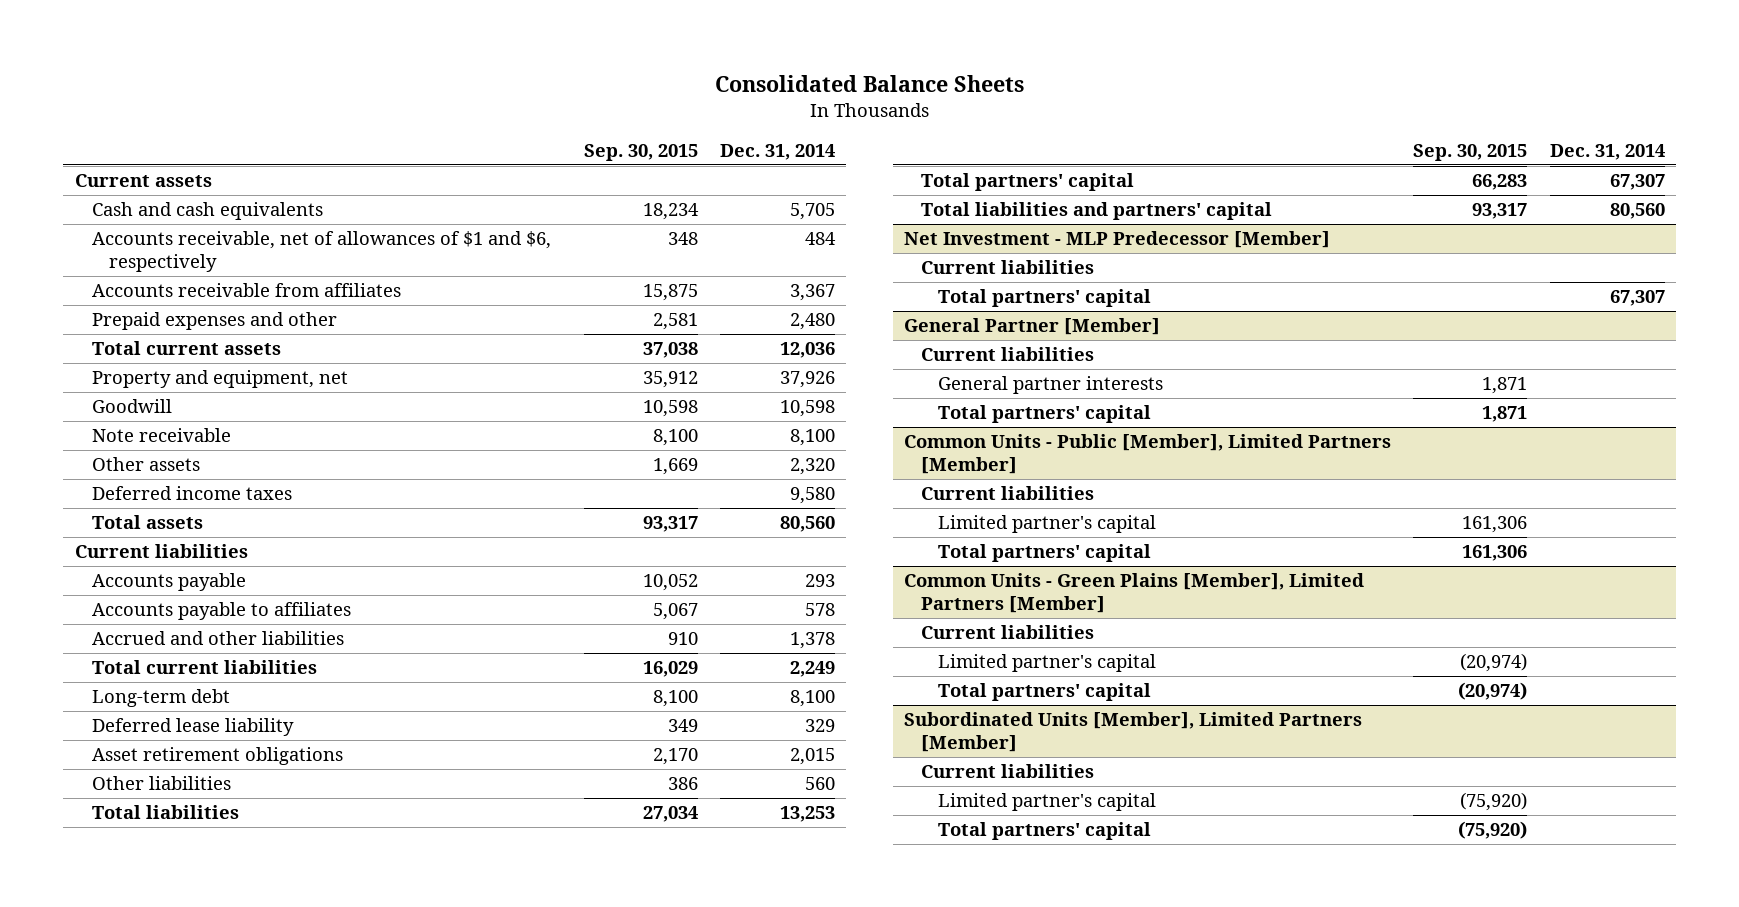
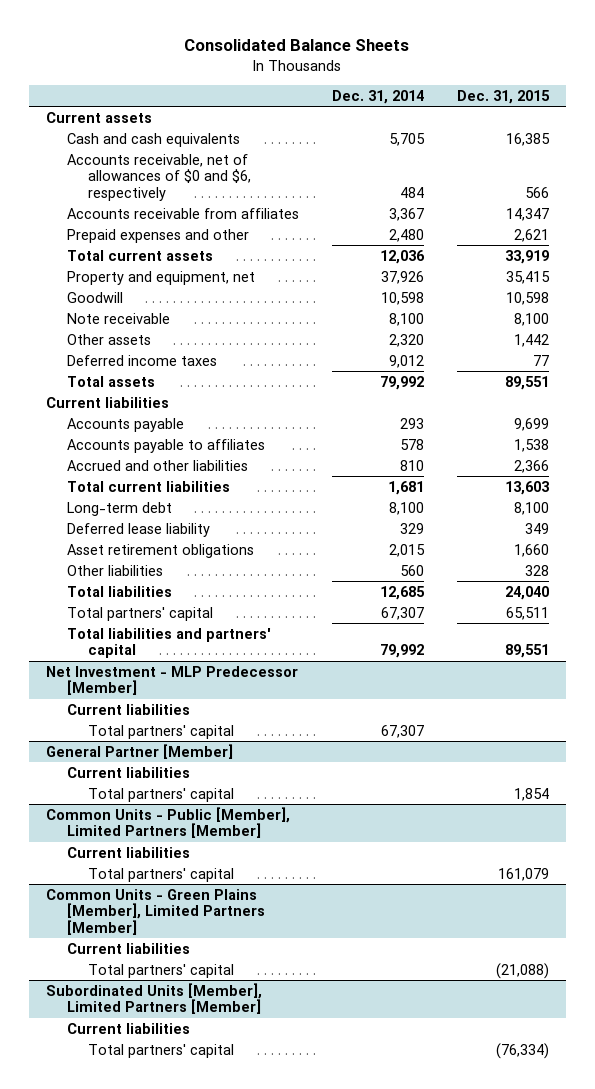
[583,144,698,162] Sep. 30, 2015 -> none
none -> [457,89,551,104] Dec. 31, 2015
[91,231,551,273] Accounts receivable, net of allowances of $1 and $6, respectively -> [67,153,252,201] Accounts receivable, net of allowances of $0 and $6, respectively
[790,487,836,505] 9,580 -> [389,354,425,368] 9,012
[780,516,836,533] 80,560 -> [380,375,425,390] 79,992
[790,632,836,650] 1,378 -> [400,459,425,471] 810
[790,661,836,678] 2,249 -> [388,480,425,495] 1,681
[780,806,836,823] 13,253 -> [380,585,426,600] 12,685
[1609,203,1665,220] 80,560 -> [380,644,425,659] 79,992
[938,376,1164,395] General partner interests -> none
[938,515,1157,534] Limited partner's capital -> none
[938,654,1157,673] Limited partner's capital -> none
[938,793,1157,812] Limited partner's capital -> none

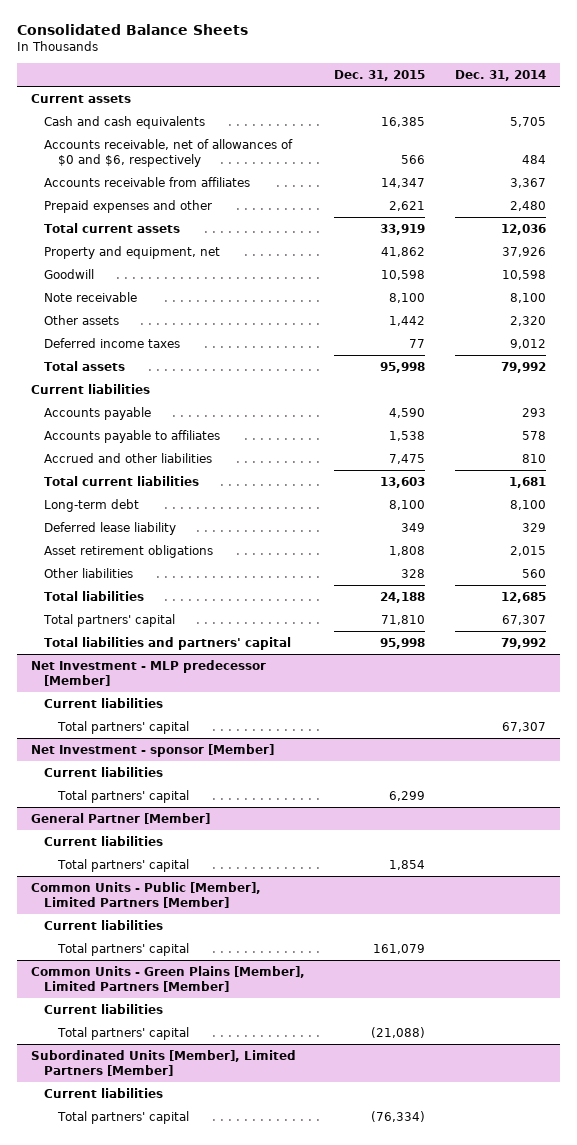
[506,270,551,284] 35,415 -> [381,246,426,257] 41,862
[505,375,550,390] 89,551 -> [380,361,426,373] 95,998
[514,417,550,431] 9,699 -> [389,407,426,418] 4,590
[514,459,550,473] 2,366 -> [389,453,426,464] 7,475
[514,543,550,557] 1,660 -> [389,545,426,556] 1,808
[505,585,550,600] 24,040 -> [380,591,426,603] 24,188
[506,606,550,620] 65,511 -> [381,614,426,625] 71,810
[505,644,550,659] 89,551 -> [380,637,426,649] 95,998
[45,665,298,696] Net Investment - MLP Predecessor [Member] -> [31,659,267,687] Net Investment - MLP predecessor [Member]
none -> [31,743,275,757] Net Investment - sponsor [Member]
none -> [44,766,164,777] Current liabilities
none -> [56,789,189,803] Total partners' capital

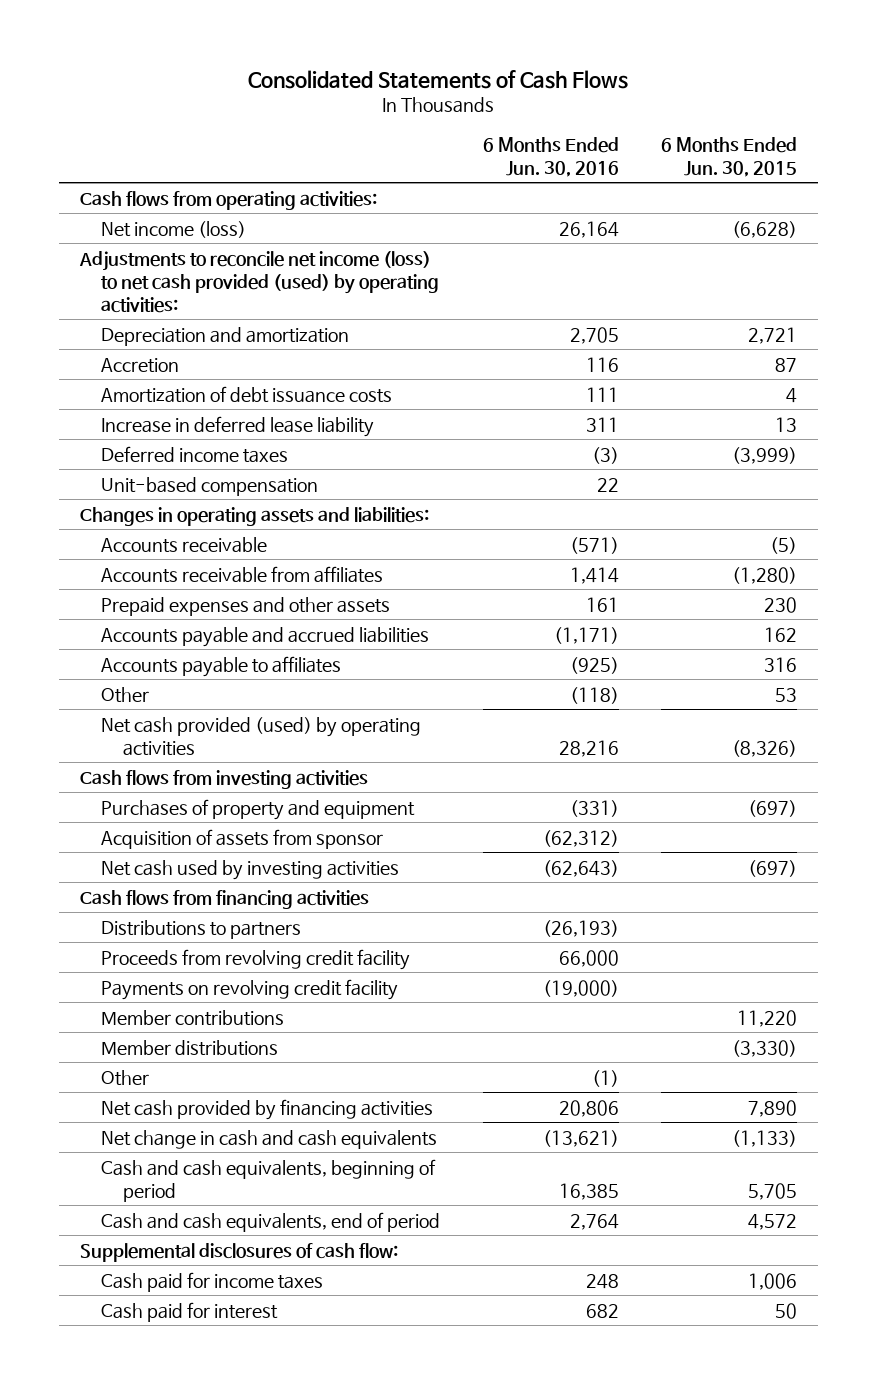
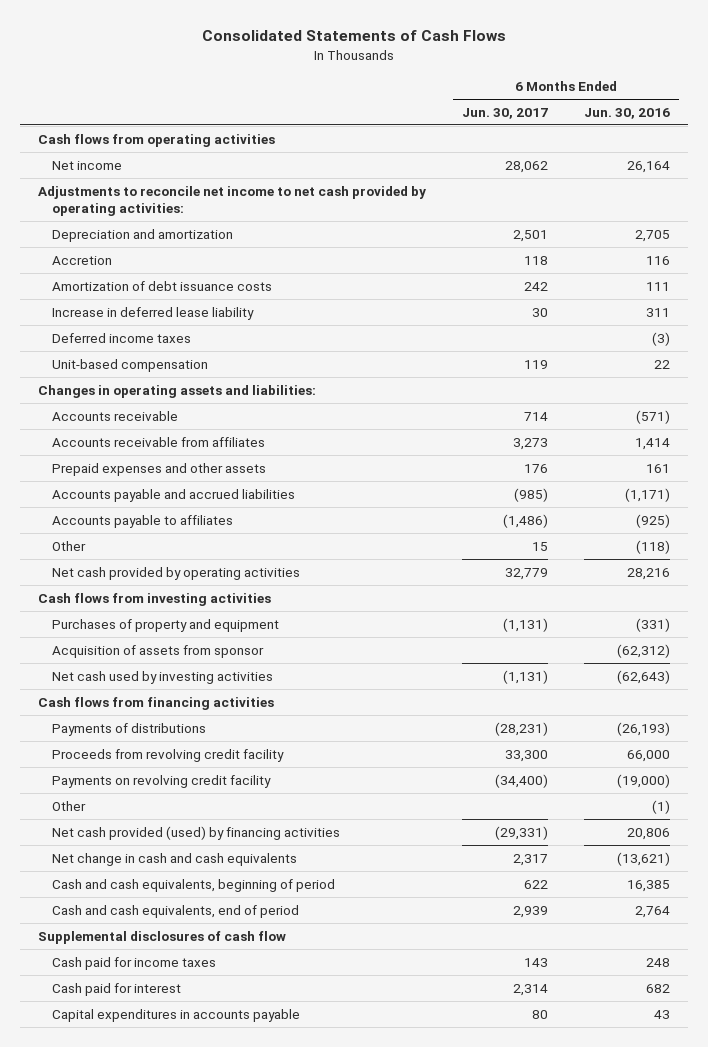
[660,136,797,177] 6 Months Ended Jun. 30, 2015 -> none
none -> [461,107,548,119] Jun. 30, 2017
[79,190,377,210] Cash flows from operating activities: -> [38,133,276,147] Cash flows from operating activities
[101,220,247,238] Net income (loss) -> [52,160,123,170] Net income
[78,250,440,313] Adjustments to reconcile net income (loss) to net cash provided (used) by operating activities: -> [38,185,427,216] Adjustments to reconcile net income to net cash provided by operating activities:
[101,716,422,756] Net cash provided (used) by operating activities -> [52,566,301,580] Net cash provided by operating activities
[101,919,302,939] Distributions to partners -> [52,722,207,736] Payments of distributions
[101,1009,285,1026] Member contributions -> none
[101,1039,279,1056] Member distributions -> none
[101,1098,434,1120] Net cash provided by financing activities -> [52,825,341,840] Net cash provided (used) by financing activities
[79,1242,398,1262] Supplemental disclosures of cash flow: -> [38,930,287,944] Supplemental disclosures of cash flow
none -> [52,1008,301,1022] Capital expenditures in accounts payable

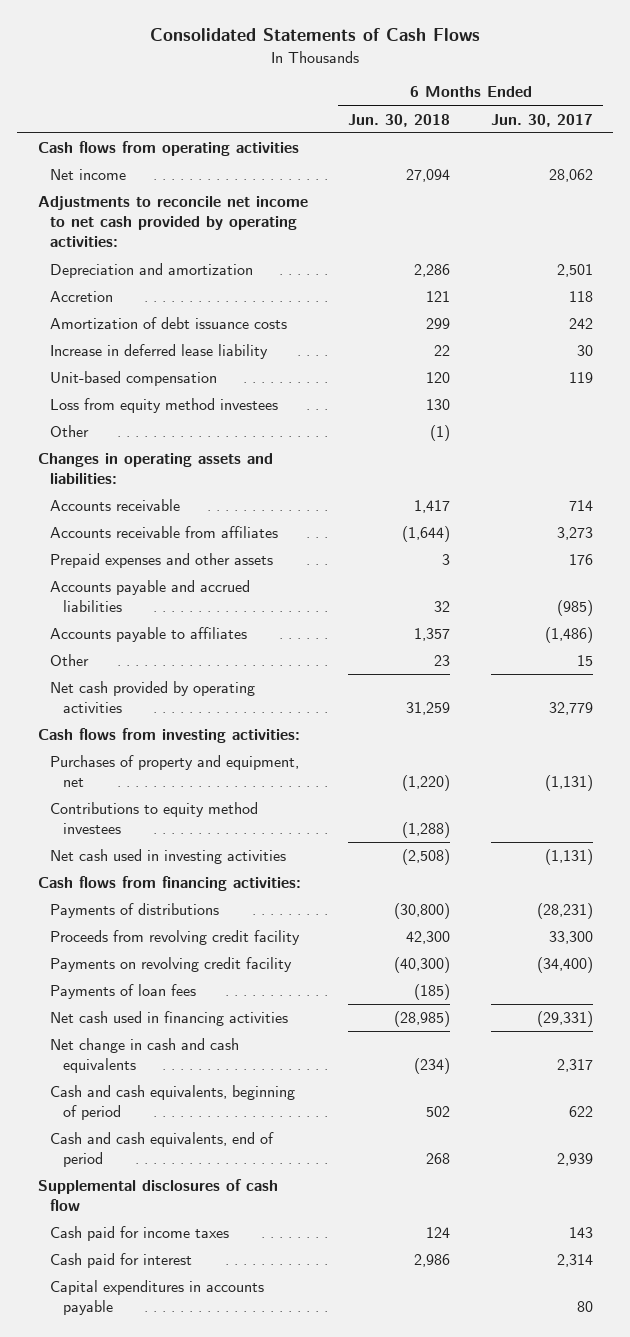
[583,107,670,119] Jun. 30, 2016 -> none
none -> [348,113,451,127] Jun. 30, 2018
[52,332,192,343] Deferred income taxes -> none
none -> [50,398,279,414] Loss from equity method investees
[52,800,87,811] Other -> [50,425,90,438] Other
[52,644,265,658] Acquisition of assets from sponsor -> none
[38,592,272,606] Cash flows from investing activities -> [37,728,300,744] Cash flows from investing activities:
[52,618,280,632] Purchases of property and equipment -> [50,755,300,788] Purchases of property and equipment, net
none -> [50,802,259,835] Contributions to equity method investees
[52,670,274,684] Net cash used by investing activities -> [50,849,287,865] Net cash used in investing activities
[38,696,275,710] Cash flows from financing activities -> [37,876,301,892] Cash flows from financing activities:
none -> [50,984,197,1000] Payments of loan fees
[52,825,341,840] Net cash provided (used) by financing activities -> [50,1011,289,1027] Net cash used in financing activities

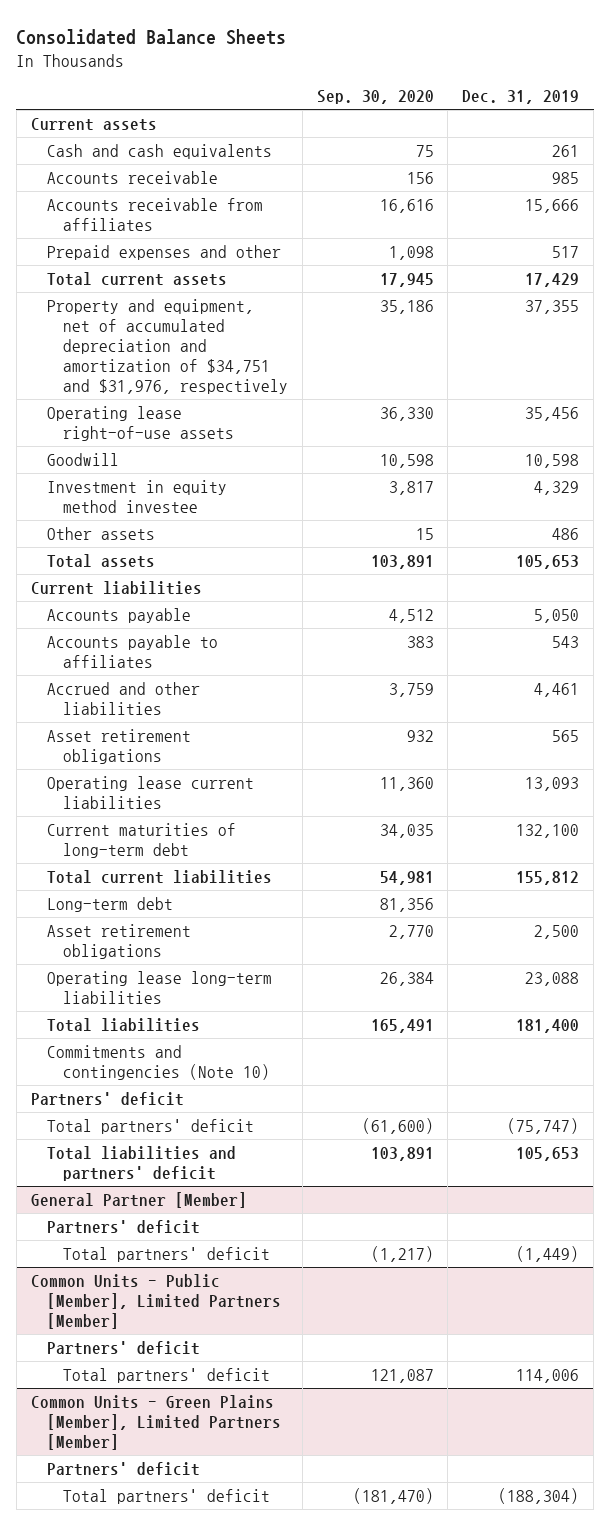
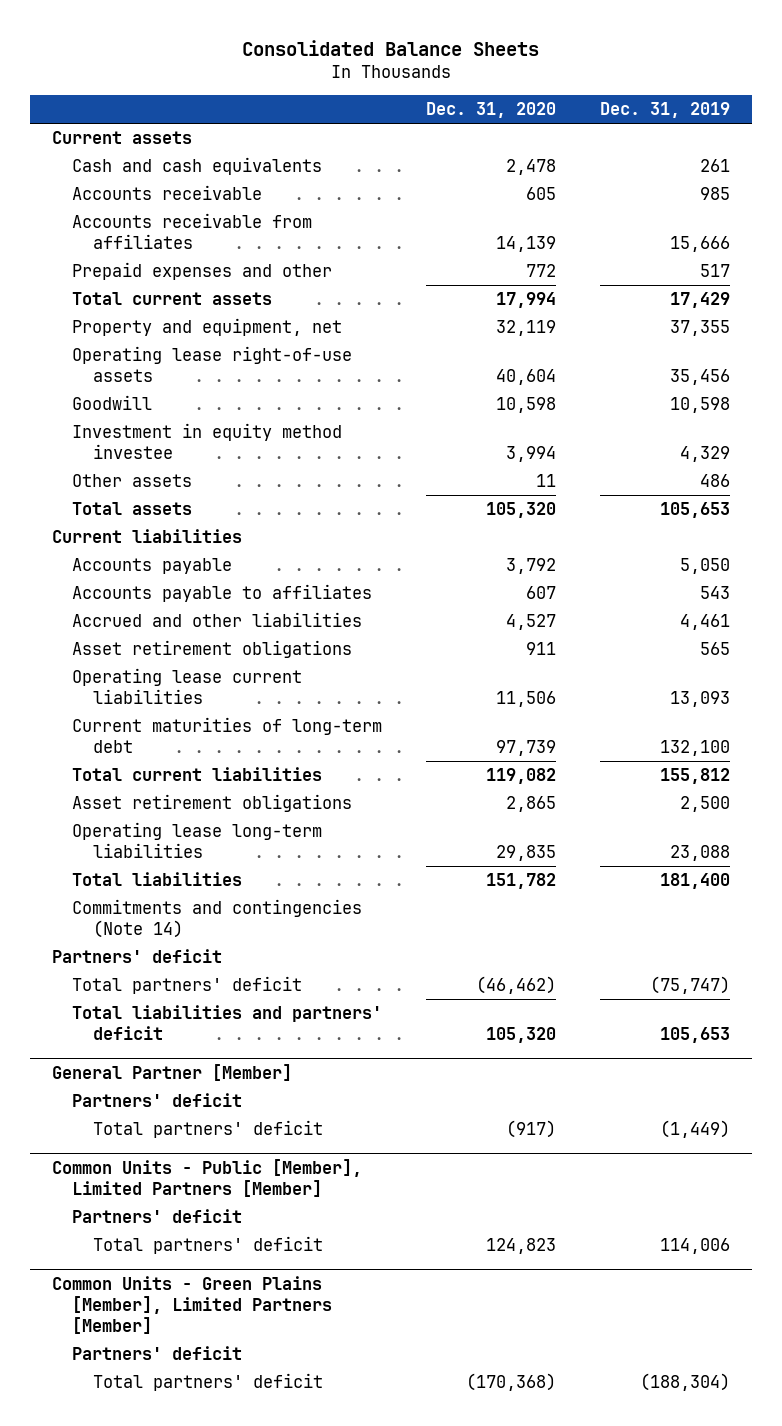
[316,90,434,105] Sep. 30, 2020 -> none
none -> [426,102,557,119] Dec. 31, 2020
[46,298,289,394] Property and equipment, net of accumulated depreciation and amortization of $34,751 and $31,976, respectively -> [72,318,343,337] Property and equipment, net
[46,896,173,912] Long-term debt -> none
[46,1044,271,1080] Commitments and contingencies (Note 10) -> [72,899,363,939] Commitments and contingencies (Note 14)

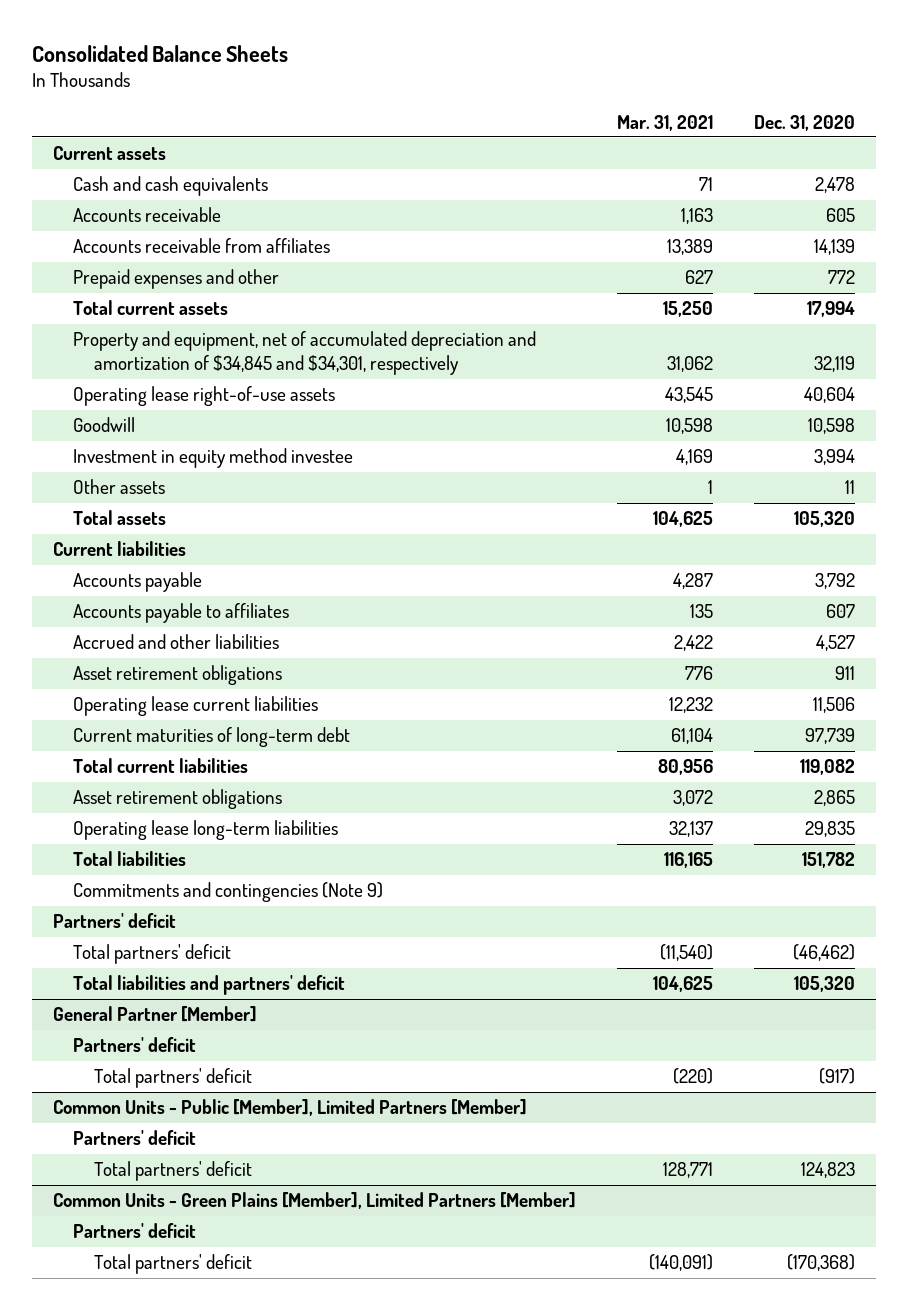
[599,102,730,119] Dec. 31, 2019 -> none
none -> [617,114,714,131] Mar. 31, 2021
[72,318,343,337] Property and equipment, net -> [73,331,537,376] Property and equipment, net of accumulated depreciation and amortization of $34,845 and $34,301, respectively
[72,899,363,939] Commitments and contingencies (Note 14) -> [73,882,384,903] Commitments and contingencies (Note 9)

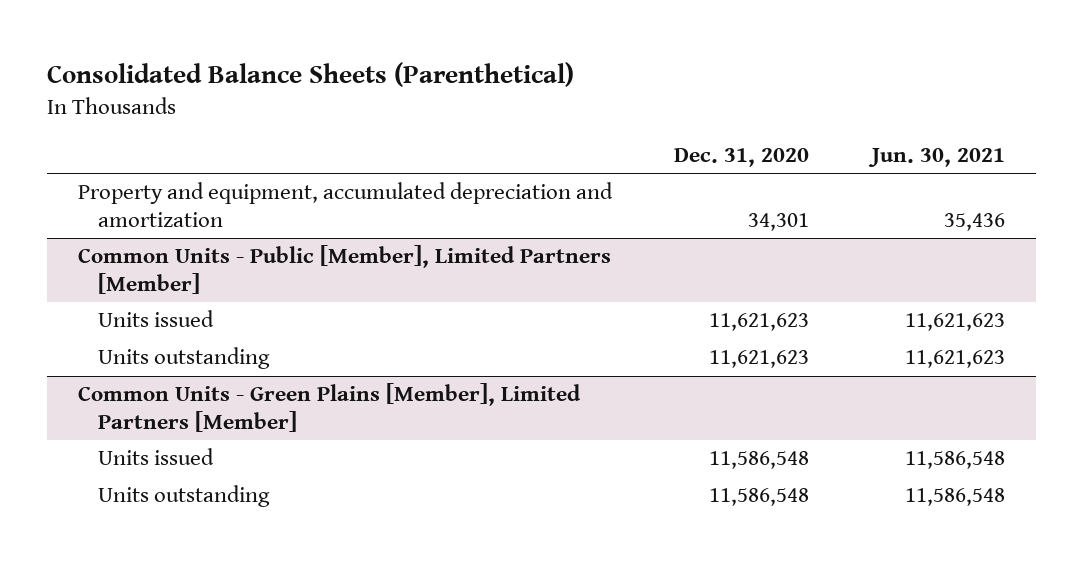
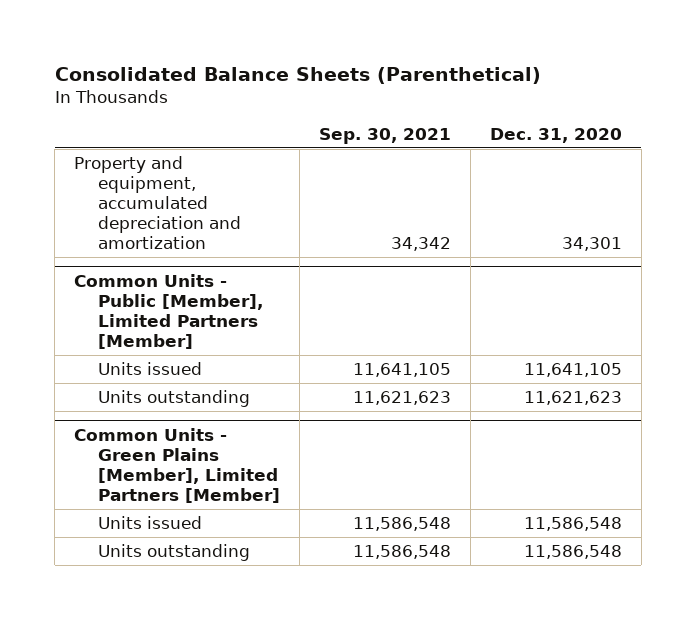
[867,148,1005,168] Jun. 30, 2021 -> none
none -> [318,127,451,144] Sep. 30, 2021
[709,313,810,332] 11,621,623 -> [523,363,622,378] 11,641,105

